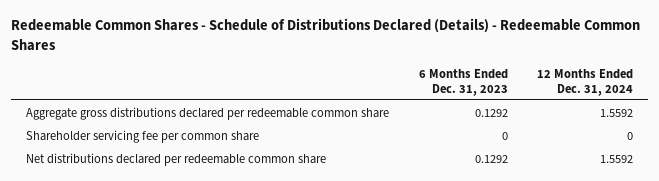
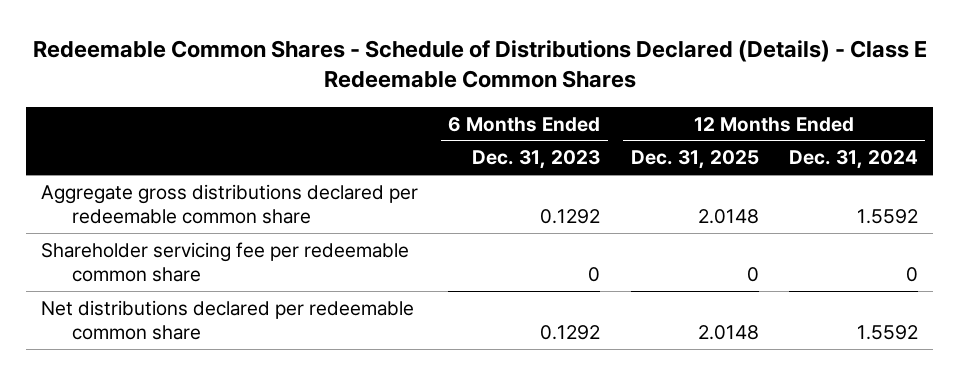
[10,18,640,51] Redeemable Common Shares - Schedule of Distributions Declared (Details) - Redeemable Common Shares -> [32,39,927,89] Redeemable Common Shares - Schedule of Distributions Declared (Details) - Class E Redeemable Common Shares
none -> [630,150,759,170] Dec. 31, 2025
[25,129,259,143] Shareholder servicing fee per common share -> [41,241,410,283] Shareholder servicing fee per redeemable common share

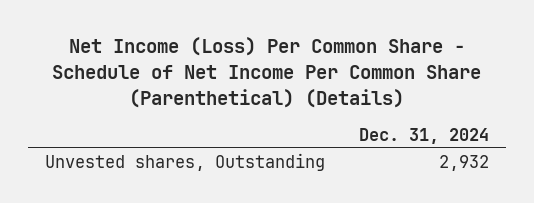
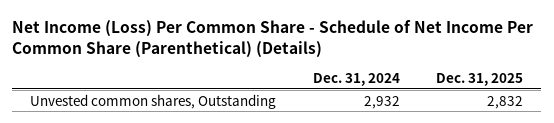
none -> [436,73,524,87] Dec. 31, 2025
[44,153,325,172] Unvested shares, Outstanding -> [30,93,277,109] Unvested common shares, Outstanding

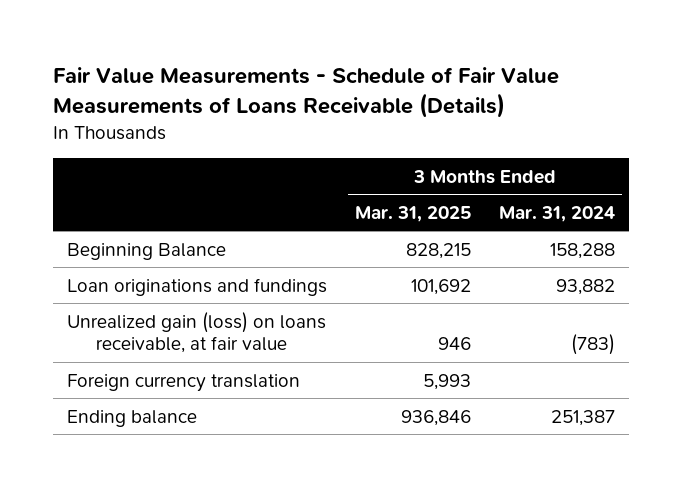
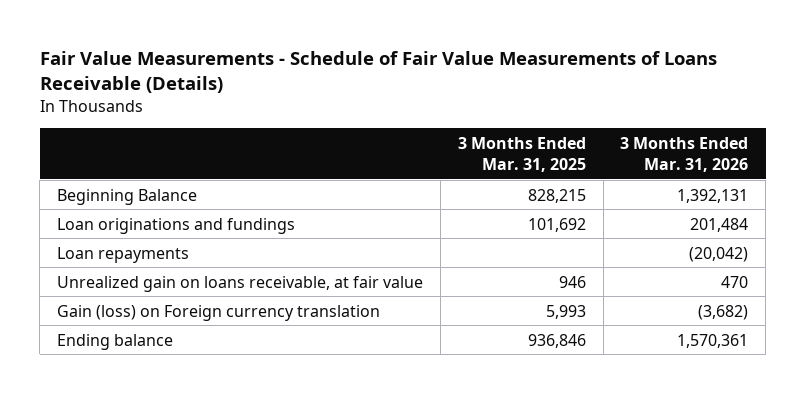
[499,205,616,222] Mar. 31, 2024 -> none
none -> [620,136,749,172] 3 Months Ended Mar. 31, 2026
none -> [57,246,190,263] Loan repayments
[67,311,327,354] Unrealized gain (loss) on loans receivable, at fair value -> [57,275,424,292] Unrealized gain on loans receivable, at fair value
[67,373,301,392] Foreign currency translation -> [57,304,381,321] Gain (loss) on Foreign currency translation

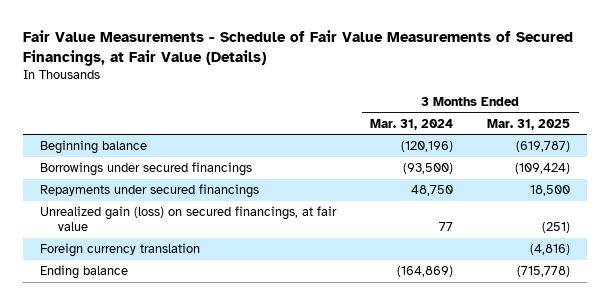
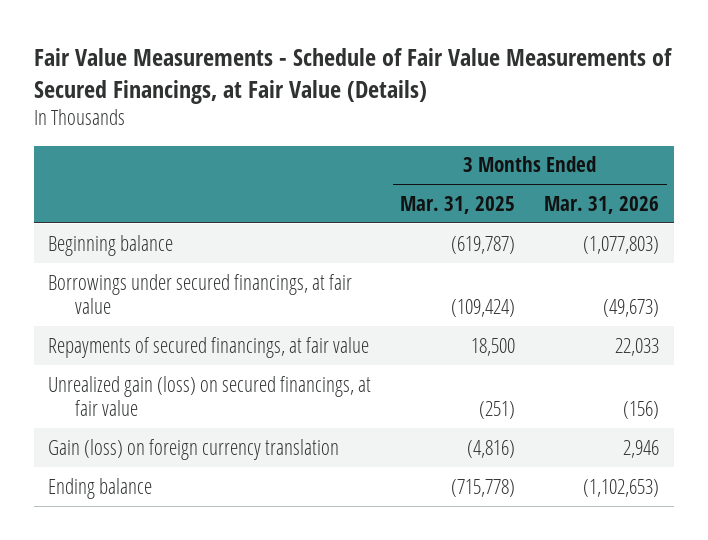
[370,118,454,130] Mar. 31, 2024 -> none
none -> [544,195,660,214] Mar. 31, 2026
[40,162,253,177] Borrowings under secured financings -> [48,273,353,315] Borrowings under secured financings, at fair value
[40,184,260,199] Repayments under secured financings -> [48,336,370,358] Repayments of secured financings, at fair value
[40,243,201,258] Foreign currency translation -> [48,438,340,460] Gain (loss) on foreign currency translation

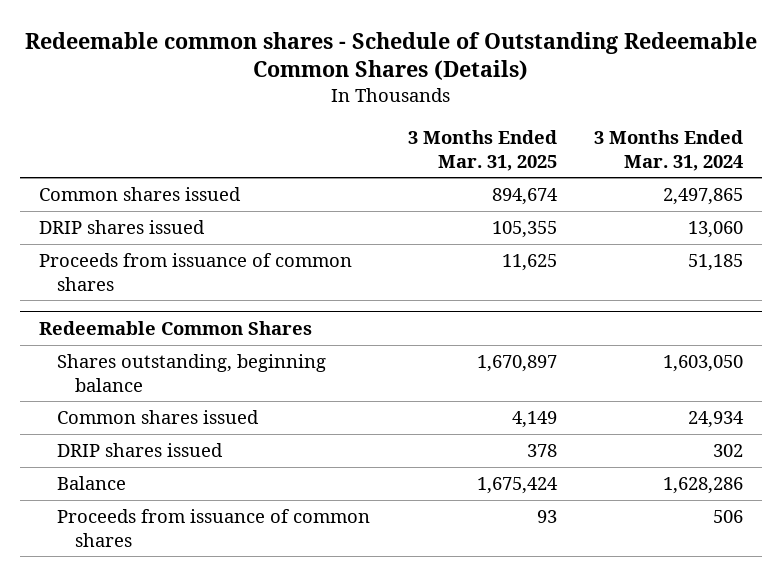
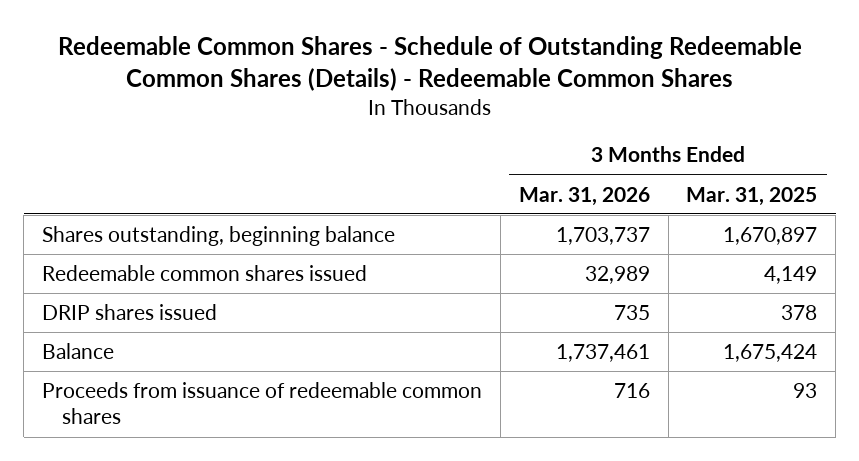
[25,31,758,81] Redeemable common shares - Schedule of Outstanding Redeemable Common Shares (Details) -> [57,36,802,92] Redeemable Common Shares - Schedule of Outstanding Redeemable Common Shares (Details) - Redeemable Common Shares
[594,129,744,171] 3 Months Ended Mar. 31, 2024 -> none
none -> [518,186,650,206] Mar. 31, 2026
[38,187,241,202] Common shares issued -> none
[38,220,205,235] DRIP shares issued -> none
[38,253,352,291] Proceeds from issuance of common shares -> none
[38,320,312,335] Redeemable Common Shares -> none
[56,410,259,425] Common shares issued -> [41,264,367,281] Redeemable common shares issued
[56,509,370,547] Proceeds from issuance of common shares -> [41,381,482,425] Proceeds from issuance of redeemable common shares

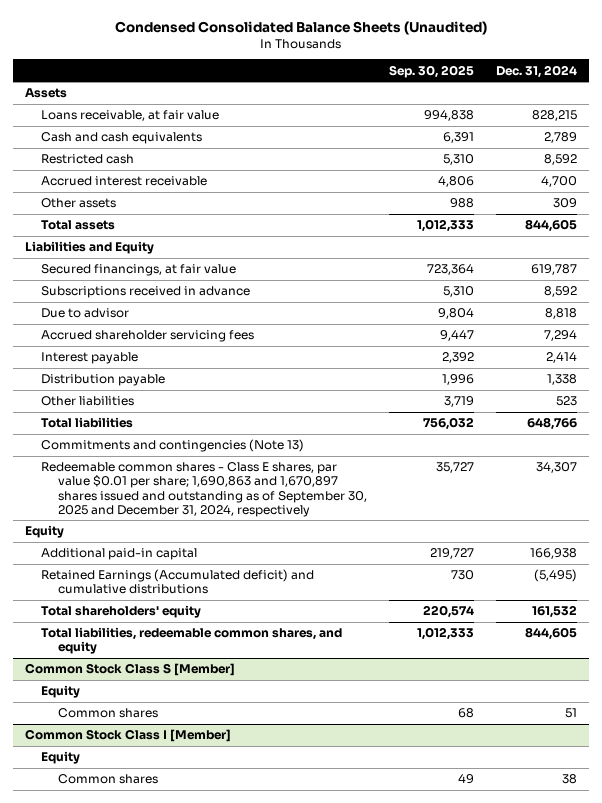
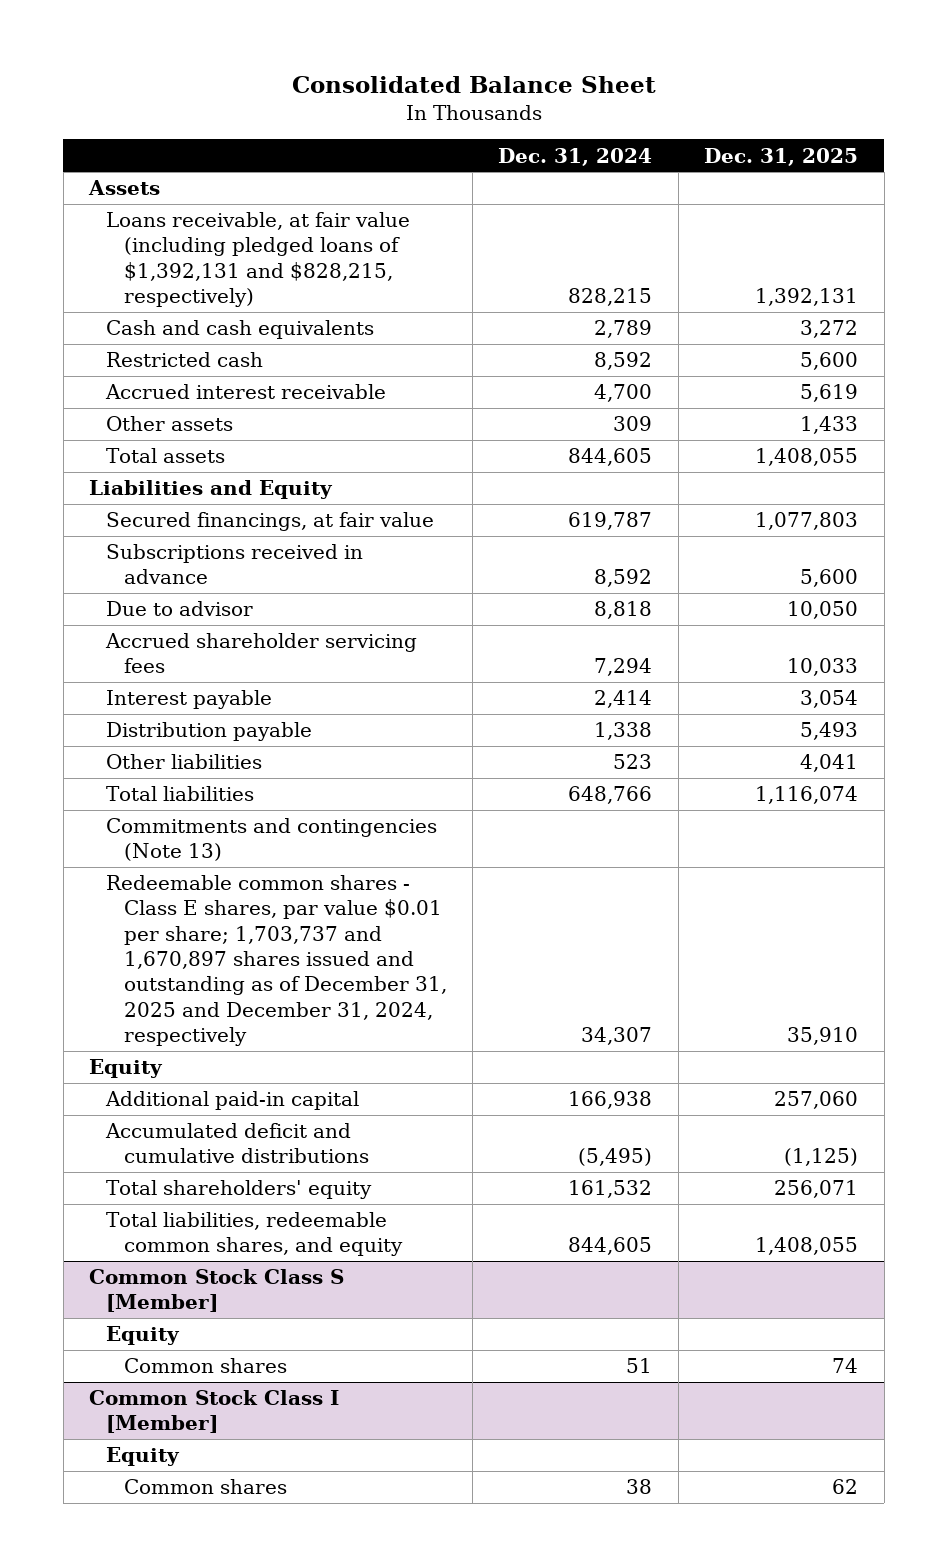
[115,20,488,35] Condensed Consolidated Balance Sheets (Unaudited) -> [291,76,656,94] Consolidated Balance Sheet
[389,64,475,78] Sep. 30, 2025 -> none
none -> [704,147,859,166] Dec. 31, 2025
[41,110,220,122] Loans receivable, at fair value -> [106,212,411,308] Loans receivable, at fair value (including pledged loans of $1,392,131 and $828,215, respectively)
[41,462,368,517] Redeemable common shares - Class E shares, par value $0.01 per share; 1,690,863 and 1,670,897 shares issued and outstanding as of September 30, 2025 and December 31, 2024, respectively -> [106,875,447,1047] Redeemable common shares - Class E shares, par value $0.01 per share; 1,703,737 and 1,670,897 shares issued and outstanding as of December 31, 2025 and December 31, 2024, respectively
[41,569,315,595] Retained Earnings (Accumulated deficit) and cumulative distributions -> [105,1123,369,1164] Accumulated deficit and cumulative distributions

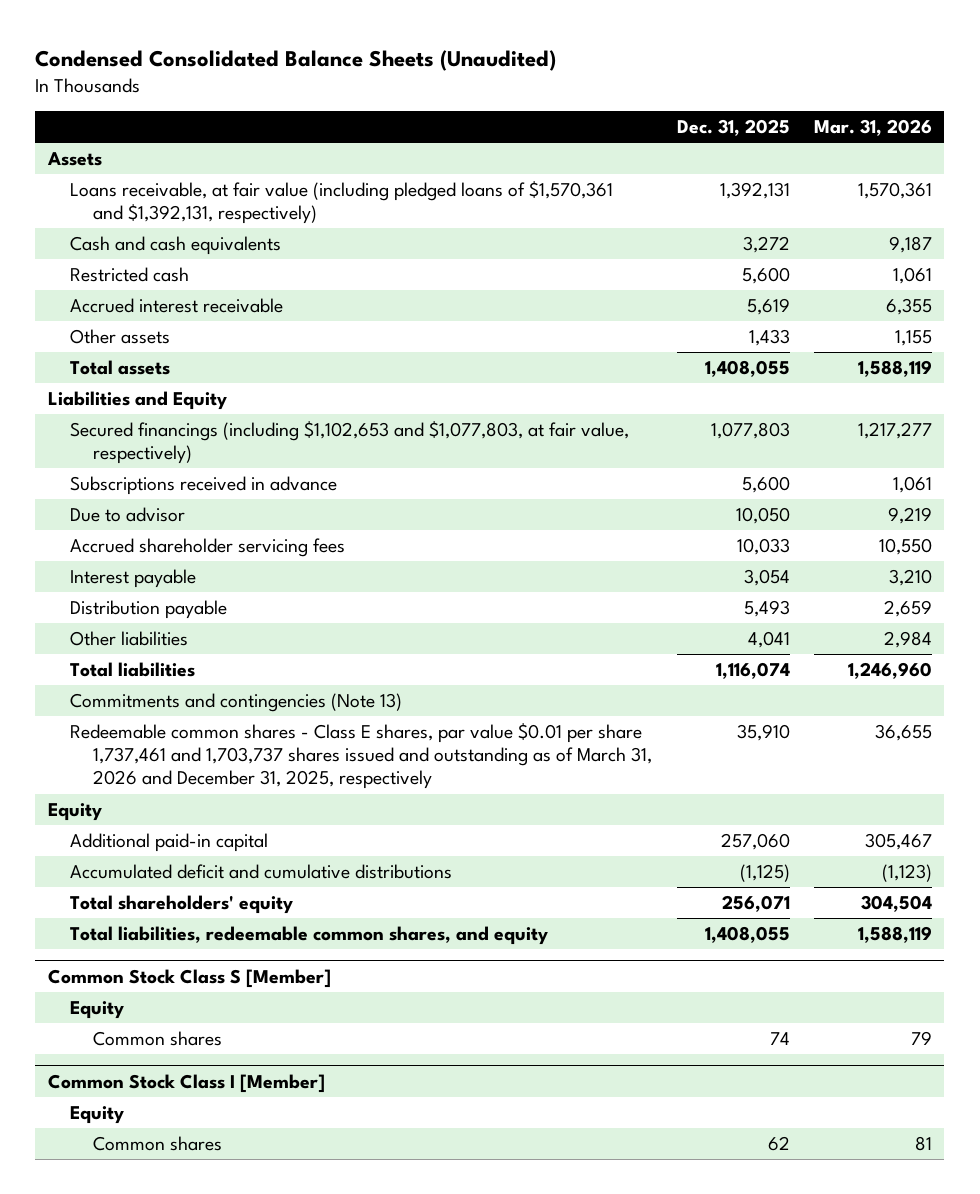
[291,76,656,94] Consolidated Balance Sheet -> [35,49,557,71] Condensed Consolidated Balance Sheets (Unaudited)
[498,147,653,166] Dec. 31, 2024 -> none
none -> [814,119,933,137] Mar. 31, 2026
[106,212,411,308] Loans receivable, at fair value (including pledged loans of $1,392,131 and $828,215, respectively) -> [70,180,614,225] Loans receivable, at fair value (including pledged loans of $1,570,361 and $1,392,131, respectively)
[106,512,435,532] Secured financings, at fair value -> [70,420,630,465] Secured financings (including $1,102,653 and $1,077,803, at fair value, respectively)
[106,875,447,1047] Redeemable common shares - Class E shares, par value $0.01 per share; 1,703,737 and 1,670,897 shares issued and outstanding as of December 31, 2025 and December 31, 2024, respectively -> [70,722,653,790] Redeemable common shares - Class E shares, par value $0.01 per share 1,737,461 and 1,703,737 shares issued and outstanding as of March 31, 2026 and December 31, 2025, respectively

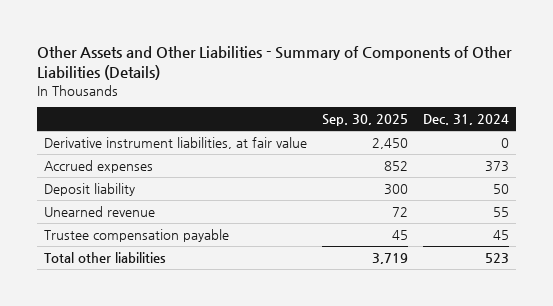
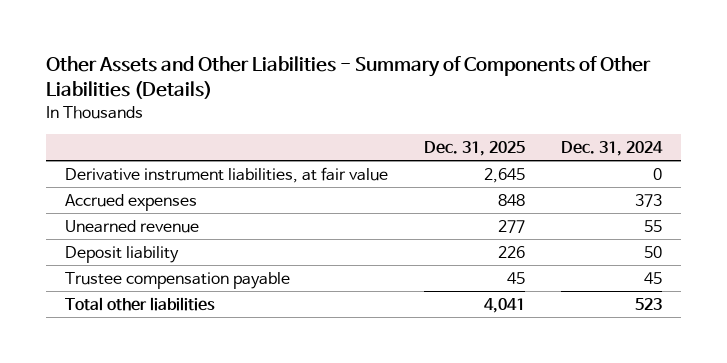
[322,114,409,127] Sep. 30, 2025 -> none
none -> [423,140,525,156] Dec. 31, 2025
[44,182,136,196] Deposit liability -> [64,245,179,263] Deposit liability

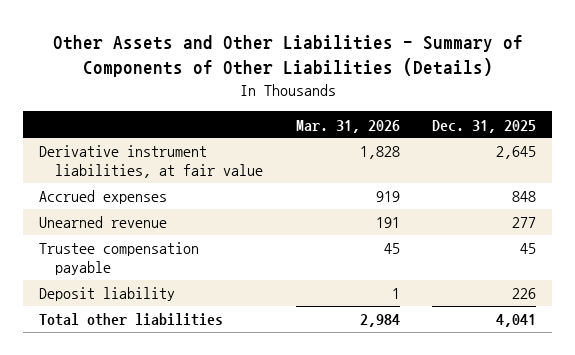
[561,140,664,156] Dec. 31, 2024 -> none
none -> [295,119,400,133] Mar. 31, 2026
[64,245,179,263] Deposit liability -> [39,287,176,302] Deposit liability

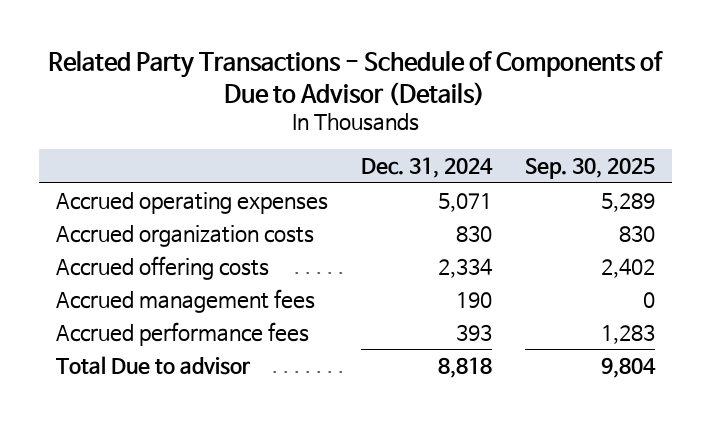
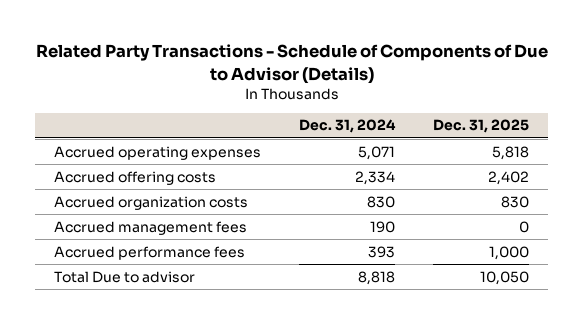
[525,158,656,180] Sep. 30, 2025 -> none
none -> [432,119,529,134] Dec. 31, 2025
[55,224,314,247] Accrued organization costs -> [54,195,249,210] Accrued organization costs

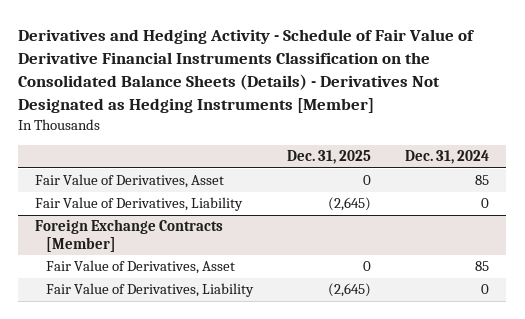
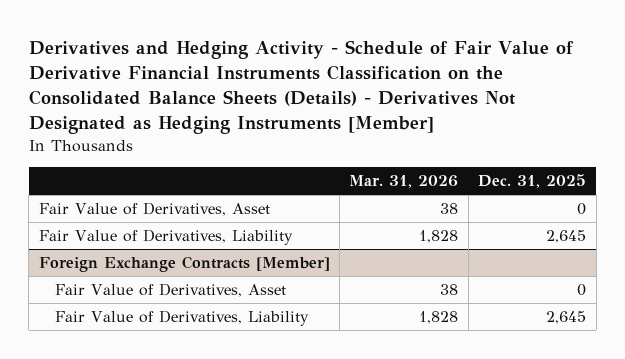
[405,150,490,165] Dec. 31, 2024 -> none
none -> [349,175,459,189] Mar. 31, 2026
[328,197,372,212] (2,645) -> [546,230,587,244] 2,645
[328,283,372,298] (2,645) -> [546,311,587,325] 2,645

